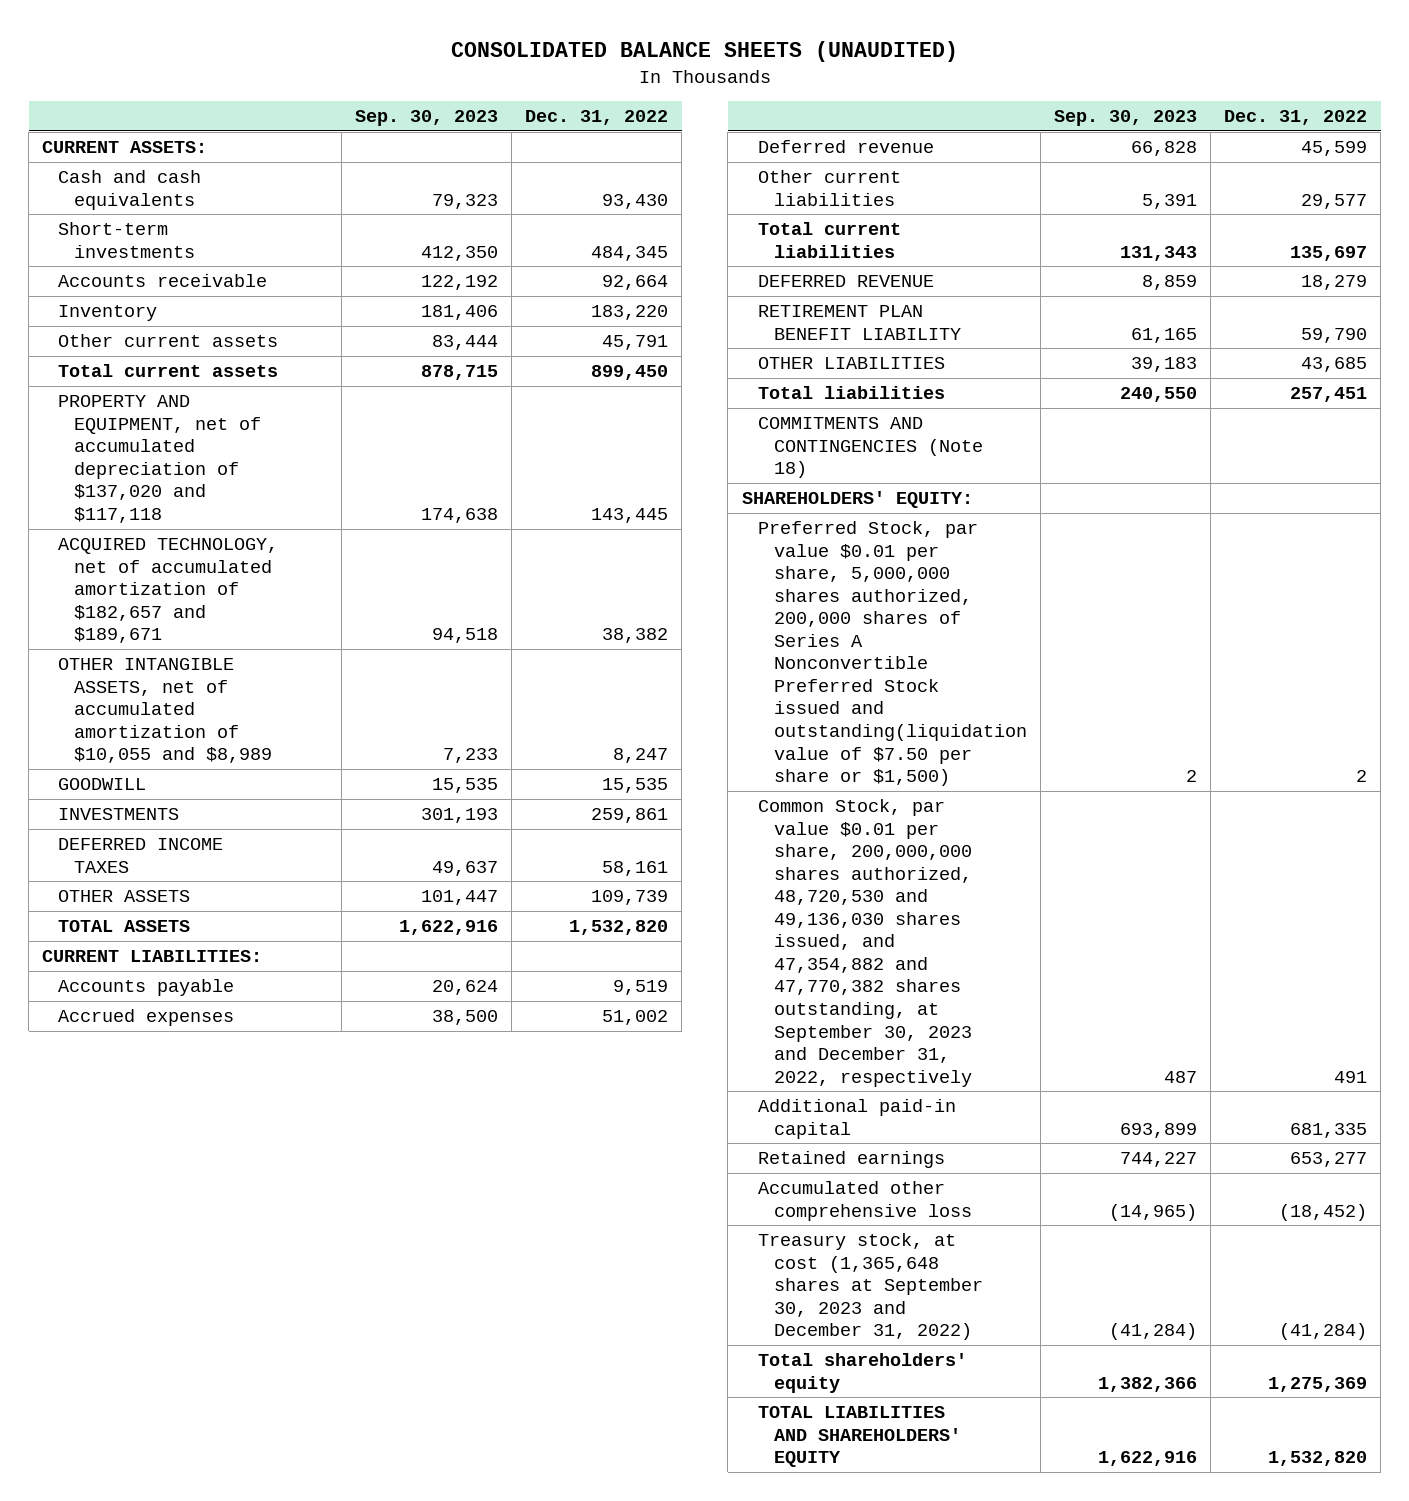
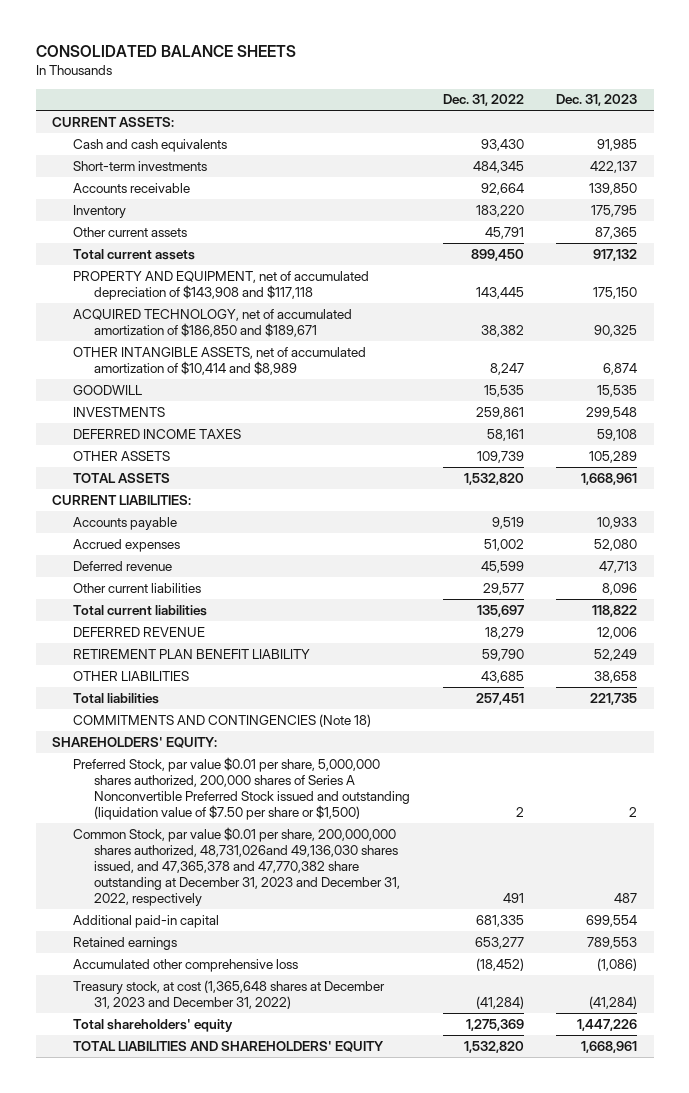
[450,41,958,63] CONSOLIDATED BALANCE SHEETS (UNAUDITED) -> [35,44,296,57] CONSOLIDATED BALANCE SHEETS
[354,110,498,127] Sep. 30, 2023 -> none
none -> [556,94,638,107] Dec. 31, 2023
[58,395,262,523] PROPERTY AND EQUIPMENT, net of accumulated depreciation of $137,020 and $117,118 -> [73,270,370,300] PROPERTY AND EQUIPMENT, net of accumulated depreciation of $143,908 and $117,118
[58,538,279,644] ACQUIRED TECHNOLOGY, net of accumulated amortization of $182,657 and $189,671 -> [73,308,353,337] ACQUIRED TECHNOLOGY, net of accumulated amortization of $186,850 and $189,671
[58,658,273,764] OTHER INTANGIBLE ASSETS, net of accumulated amortization of $10,055 and $8,989 -> [73,346,367,375] OTHER INTANGIBLE ASSETS, net of accumulated amortization of $10,414 and $8,989
[757,521,1027,787] Preferred Stock, par value $0.01 per share, 5,000,000 shares authorized, 200,000 shares of Series A Nonconvertible Preferred Stock issued and outstanding(liquidation value of $7.50 per share or $1,500) -> [73,756,411,821] Preferred Stock, par value $0.01 per share, 5,000,000 shares authorized, 200,000 shares of Series A Nonconvertible Preferred Stock issued and outstanding (liquidation value of $7.50 per share or $1,500)
[757,799,972,1087] Common Stock, par value $0.01 per share, 200,000,000 shares authorized, 48,720,530 and 49,136,030 shares issued, and 47,354,882 and 47,770,382 shares outstanding, at September 30, 2023 and December 31, 2022, respectively -> [73,826,401,907] Common Stock, par value $0.01 per share, 200,000,000 shares authorized, 48,731,026and 49,136,030 shares issued, and 47,365,378 and 47,770,382 share outstanding at December 31, 2023 and December 31, 2022, respectively
[757,1233,983,1341] Treasury stock, at cost (1,365,648 shares at September 30, 2023 and December 31, 2022) -> [73,979,386,1009] Treasury stock, at cost (1,365,648 shares at December 31, 2023 and December 31, 2022)

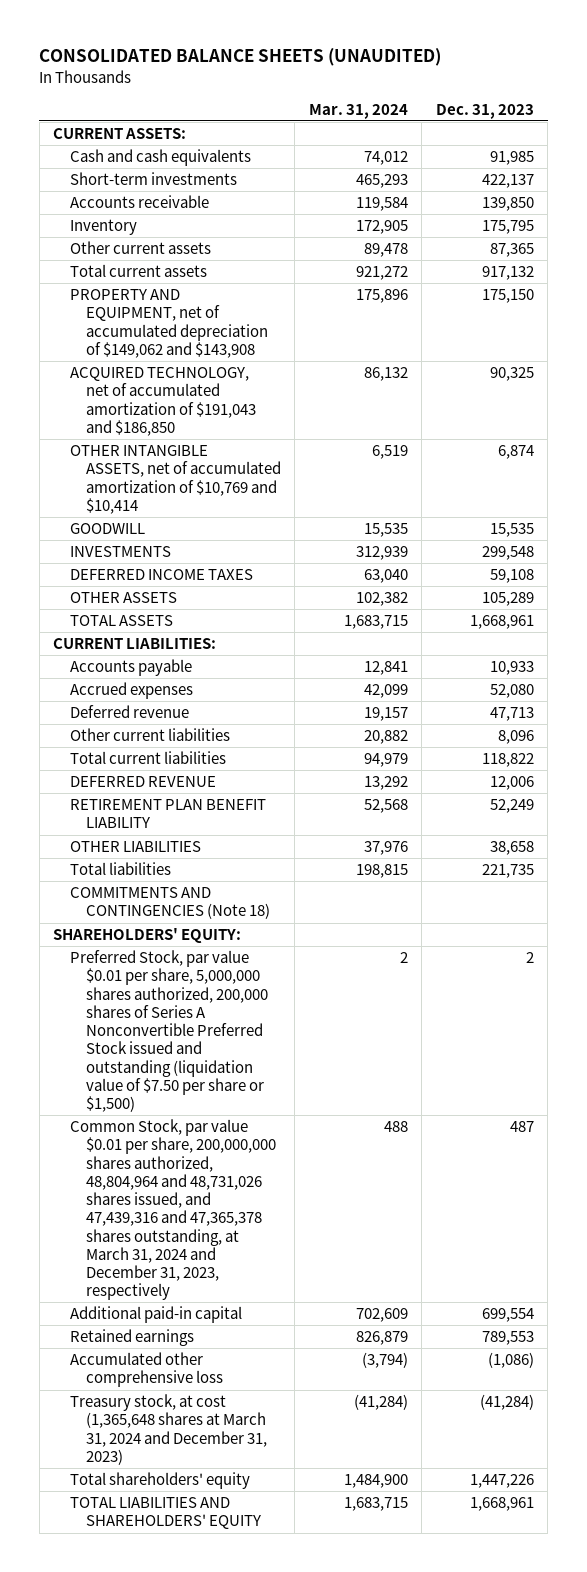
[35,44,296,57] CONSOLIDATED BALANCE SHEETS -> [39,48,442,67] CONSOLIDATED BALANCE SHEETS (UNAUDITED)
[442,94,524,107] Dec. 31, 2022 -> none
none -> [308,103,408,119] Mar. 31, 2024
[73,270,370,300] PROPERTY AND EQUIPMENT, net of accumulated depreciation of $143,908 and $117,118 -> [69,289,268,358] PROPERTY AND EQUIPMENT, net of accumulated depreciation of $149,062 and $143,908
[73,308,353,337] ACQUIRED TECHNOLOGY, net of accumulated amortization of $186,850 and $189,671 -> [69,367,256,436] ACQUIRED TECHNOLOGY, net of accumulated amortization of $191,043 and $186,850
[73,346,367,375] OTHER INTANGIBLE ASSETS, net of accumulated amortization of $10,414 and $8,989 -> [69,445,281,514] OTHER INTANGIBLE ASSETS, net of accumulated amortization of $10,769 and $10,414
[73,826,401,907] Common Stock, par value $0.01 per share, 200,000,000 shares authorized, 48,731,026and 49,136,030 shares issued, and 47,365,378 and 47,770,382 share outstanding at December 31, 2023 and December 31, 2022, respectively -> [69,1119,276,1301] Common Stock, par value $0.01 per share, 200,000,000 shares authorized, 48,804,964 and 48,731,026 shares issued, and 47,439,316 and 47,365,378 shares outstanding, at March 31, 2024 and December 31, 2023, respectively
[73,979,386,1009] Treasury stock, at cost (1,365,648 shares at December 31, 2023 and December 31, 2022) -> [69,1394,267,1465] Treasury stock, at cost (1,365,648 shares at March 31, 2024 and December 31, 2023)

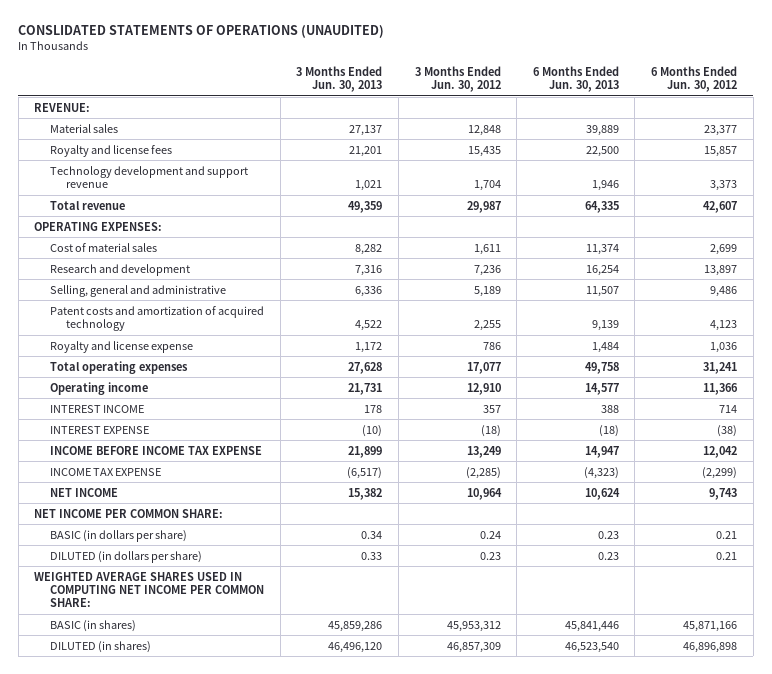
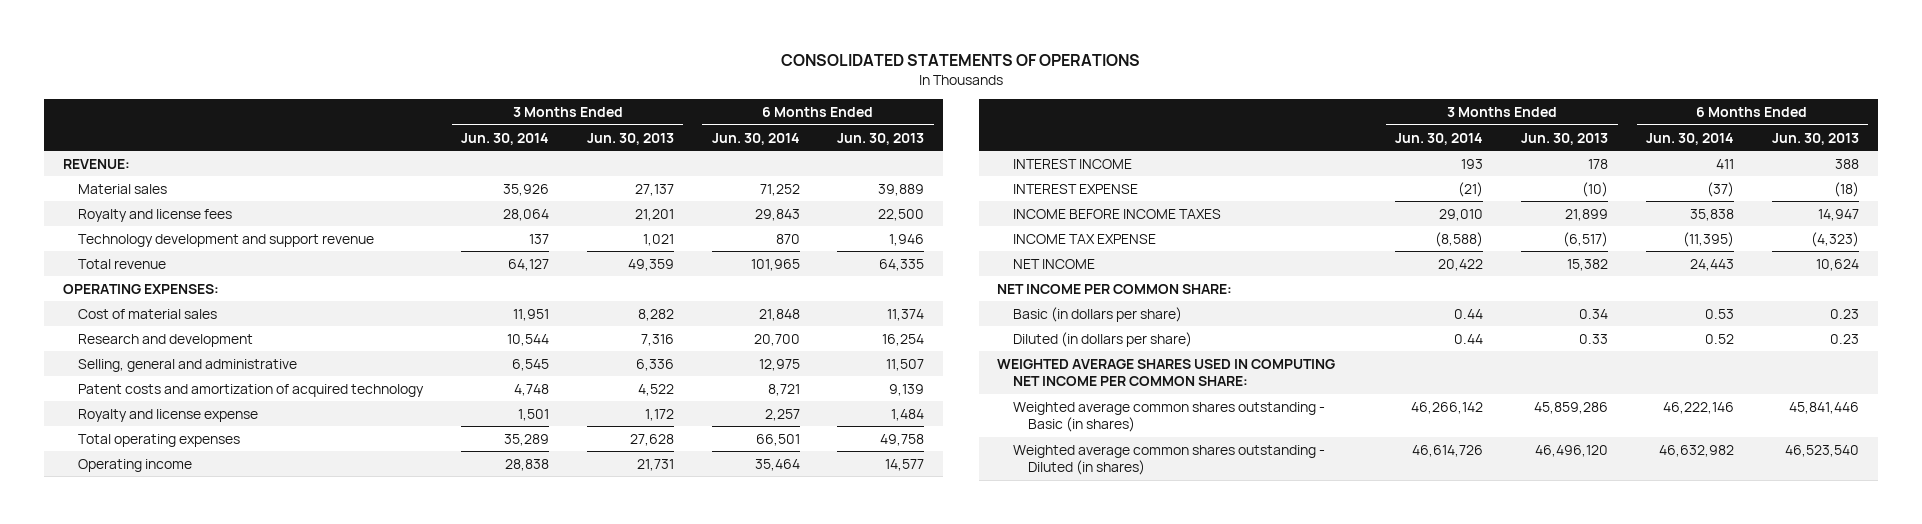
[18,25,385,39] CONSLIDATED STATEMENTS OF OPERATIONS (UNAUDITED) -> [780,54,1140,67] CONSOLIDATED STATEMENTS OF OPERATIONS
[414,65,501,92] 3 Months Ended Jun. 30, 2012 -> none
[651,65,738,92] 6 Months Ended Jun. 30, 2012 -> none
none -> [461,132,550,145] Jun. 30, 2014
none -> [711,132,800,145] Jun. 30, 2014
[50,445,263,455] INCOME BEFORE INCOME TAX EXPENSE -> [1012,208,1221,219] INCOME BEFORE INCOME TAXES
[50,529,188,542] BASIC (in dollars per share) -> [1012,306,1182,322] Basic (in dollars per share)
[50,550,203,563] DILUTED (in dollars per share) -> [1012,331,1192,347] Diluted (in dollars per share)
[50,619,137,632] BASIC (in shares) -> [1012,401,1325,433] Weighted average common shares outstanding - Basic (in shares)
[50,640,152,653] DILUTED (in shares) -> [1012,444,1325,476] Weighted average common shares outstanding - Diluted (in shares)

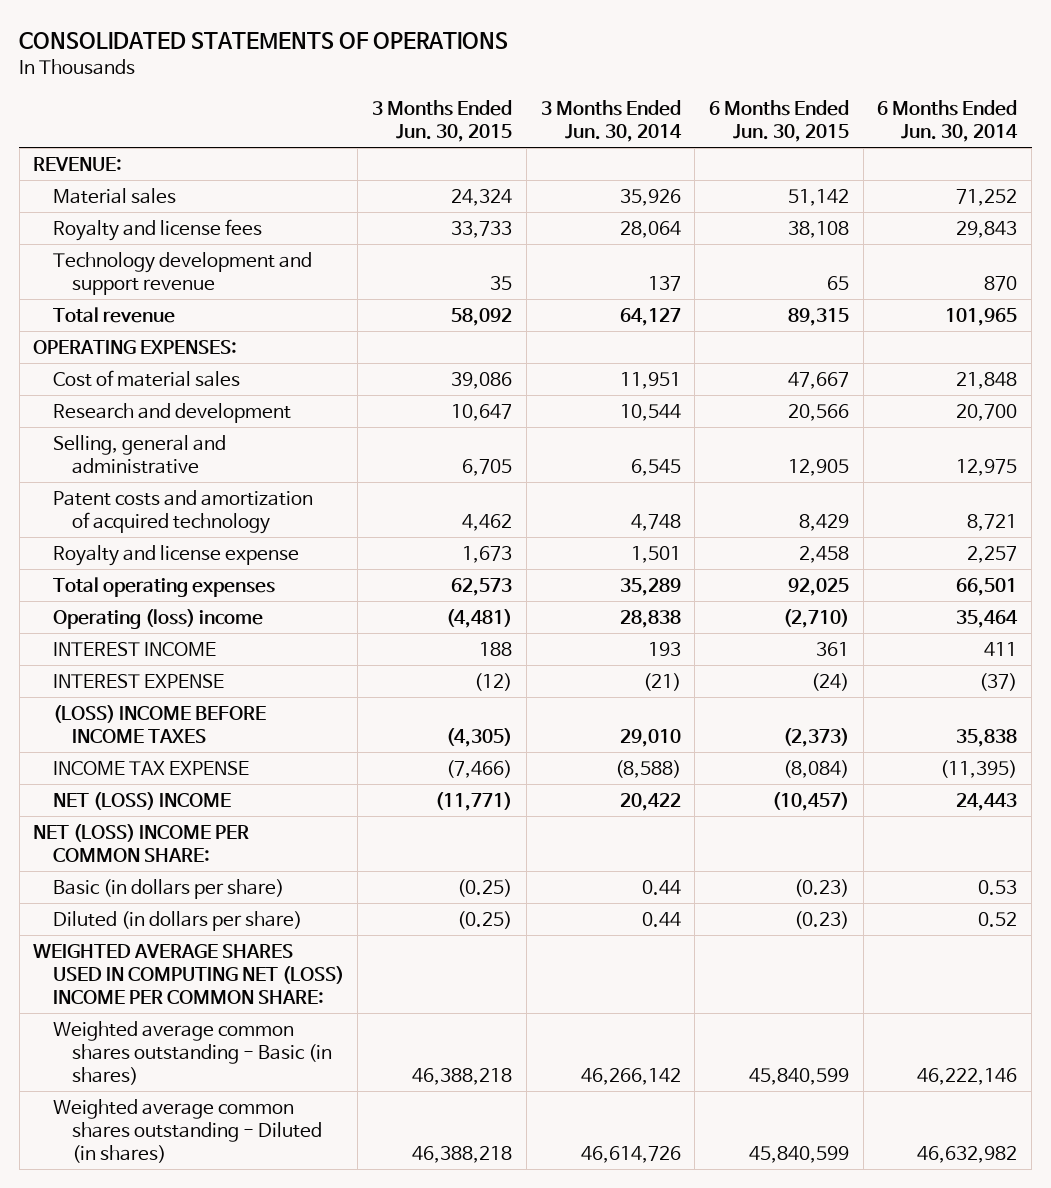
[586,132,674,145] Jun. 30, 2013 -> none
[837,132,925,145] Jun. 30, 2013 -> none
none -> [372,99,513,142] 3 Months Ended Jun. 30, 2015
none -> [708,99,849,142] 6 Months Ended Jun. 30, 2015
[78,458,193,472] Operating income -> [52,608,263,629] Operating (loss) income
[1012,208,1221,219] INCOME BEFORE INCOME TAXES -> [52,704,266,743] (LOSS) INCOME BEFORE INCOME TAXES
[1012,258,1095,269] NET INCOME -> [52,791,231,810] NET (LOSS) INCOME
[997,283,1233,294] NET INCOME PER COMMON SHARE: -> [33,823,250,862] NET (LOSS) INCOME PER COMMON SHARE:
[997,358,1336,387] WEIGHTED AVERAGE SHARES USED IN COMPUTING NET INCOME PER COMMON SHARE: -> [33,943,344,1004] WEIGHTED AVERAGE SHARES USED IN COMPUTING NET (LOSS) INCOME PER COMMON SHARE:

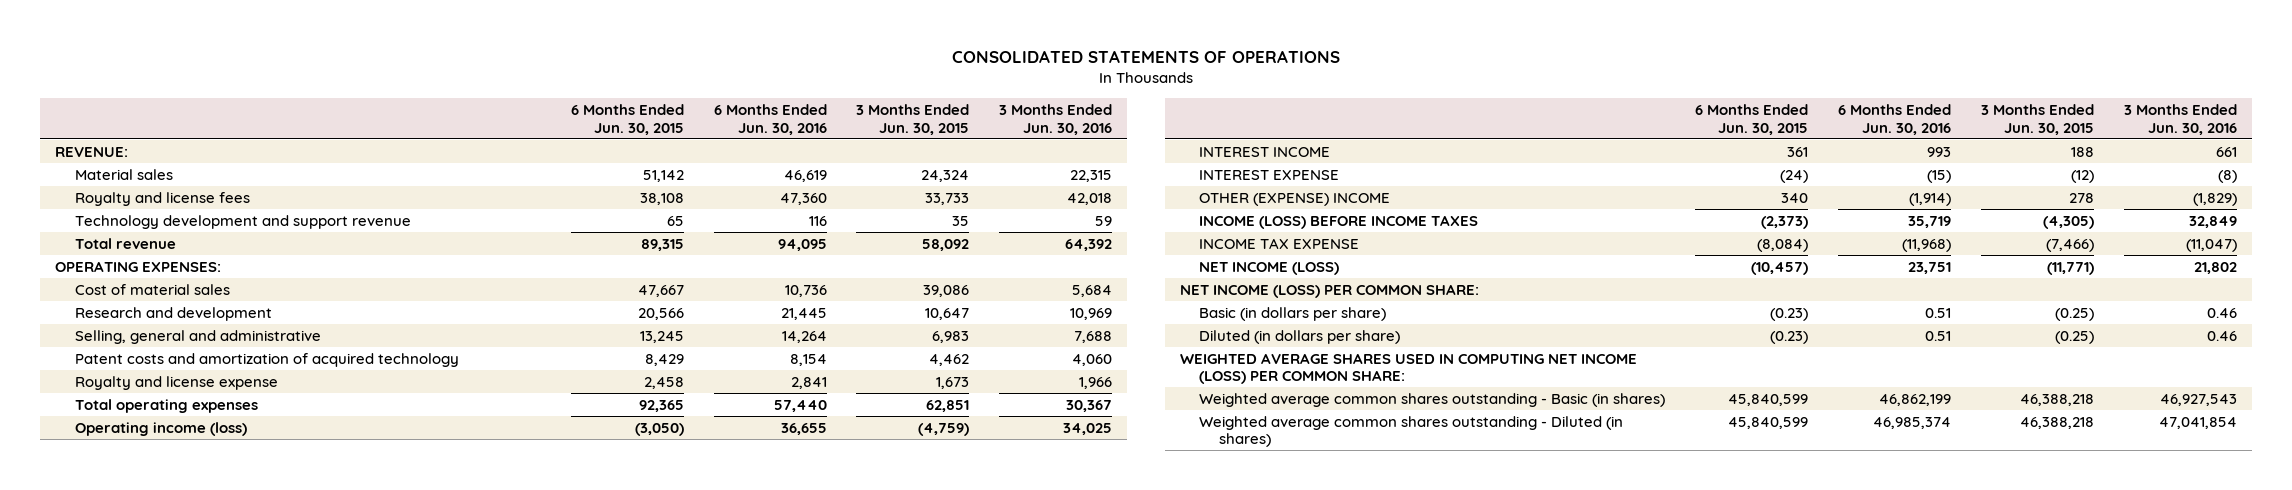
[540,99,682,142] 3 Months Ended Jun. 30, 2014 -> none
[877,99,1019,142] 6 Months Ended Jun. 30, 2014 -> none
none -> [713,104,827,135] 6 Months Ended Jun. 30, 2016
none -> [999,104,1113,135] 3 Months Ended Jun. 30, 2016
[462,458,513,476] 6,705 -> [932,330,970,343] 6,983
[787,458,849,476] 12,905 -> [639,330,684,343] 13,245
[451,577,513,596] 62,573 -> [926,399,970,412] 62,851
[787,577,849,596] 92,025 -> [638,399,684,412] 92,365
[52,608,263,629] Operating (loss) income -> [74,421,247,436] Operating income (loss)
[446,608,513,628] (4,481) -> [918,422,970,436] (4,759)
[782,608,849,628] (2,710) -> [634,422,684,436] (3,050)
none -> [1199,192,1391,206] OTHER (EXPENSE) INCOME
[52,704,266,743] (LOSS) INCOME BEFORE INCOME TAXES -> [1199,214,1479,229] INCOME (LOSS) BEFORE INCOME TAXES
[52,791,231,810] NET (LOSS) INCOME -> [1199,261,1340,275] NET INCOME (LOSS)
[33,823,250,862] NET (LOSS) INCOME PER COMMON SHARE: -> [1179,283,1479,298] NET INCOME (LOSS) PER COMMON SHARE:
[33,943,344,1004] WEIGHTED AVERAGE SHARES USED IN COMPUTING NET (LOSS) INCOME PER COMMON SHARE: -> [1179,352,1637,385] WEIGHTED AVERAGE SHARES USED IN COMPUTING NET INCOME (LOSS) PER COMMON SHARE:

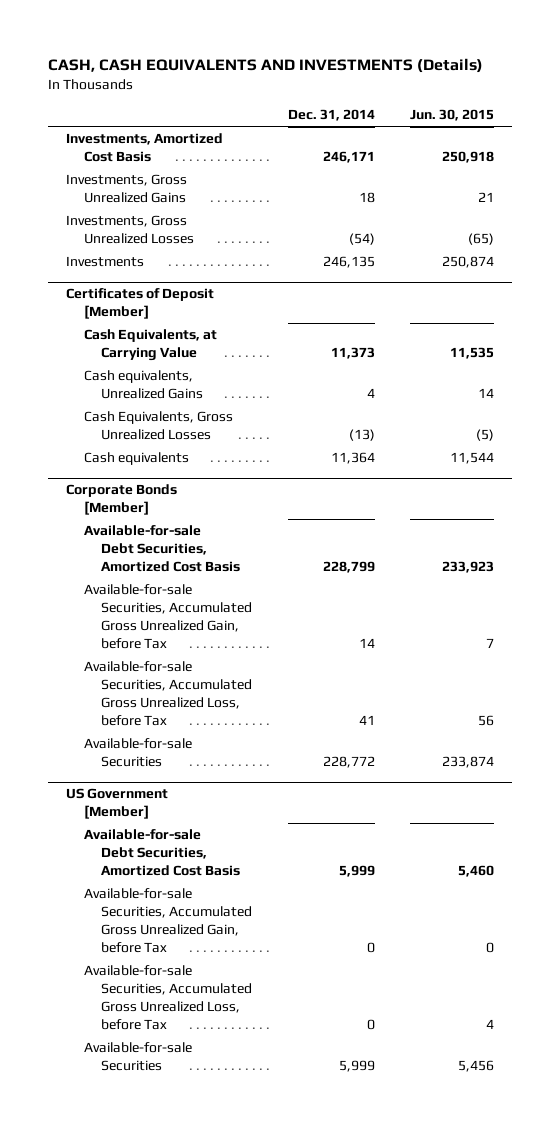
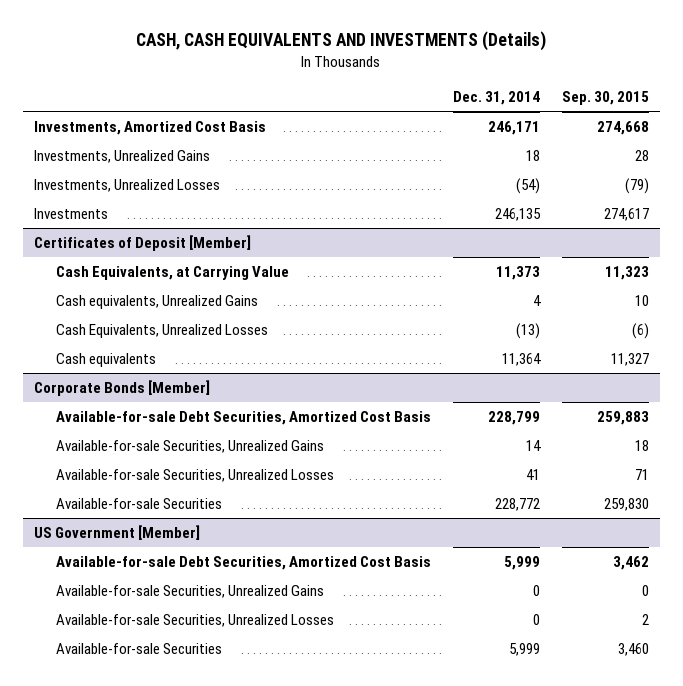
[409,109,494,122] Jun. 30, 2015 -> none
none -> [561,90,649,105] Sep. 30, 2015
[65,174,187,204] Investments, Gross Unrealized Gains -> [33,149,210,163] Investments, Unrealized Gains
[65,215,194,245] Investments, Gross Unrealized Losses -> [33,178,220,192] Investments, Unrealized Losses
[83,411,233,441] Cash Equivalents, Gross Unrealized Losses -> [56,323,269,338] Cash Equivalents, Unrealized Losses
[83,584,253,650] Available-for-sale Securities, Accumulated Gross Unrealized Gain, before Tax -> [56,439,325,453] Available-for-sale Securities, Unrealized Gains
[83,661,253,727] Available-for-sale Securities, Accumulated Gross Unrealized Loss, before Tax -> [56,468,335,482] Available-for-sale Securities, Unrealized Losses
[83,888,253,954] Available-for-sale Securities, Accumulated Gross Unrealized Gain, before Tax -> [56,584,325,598] Available-for-sale Securities, Unrealized Gains
[83,965,253,1031] Available-for-sale Securities, Accumulated Gross Unrealized Loss, before Tax -> [56,613,335,627] Available-for-sale Securities, Unrealized Losses

